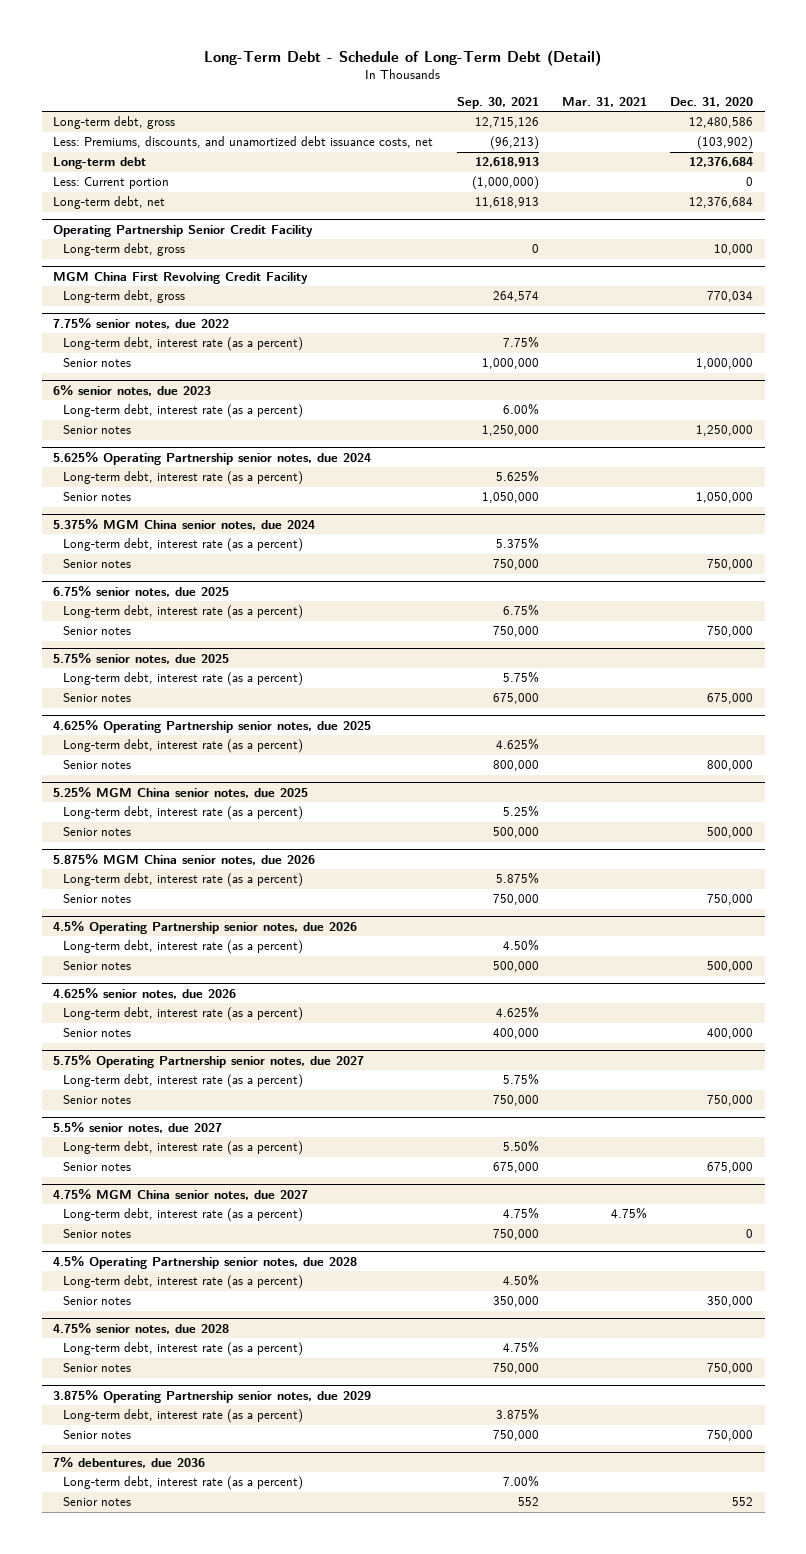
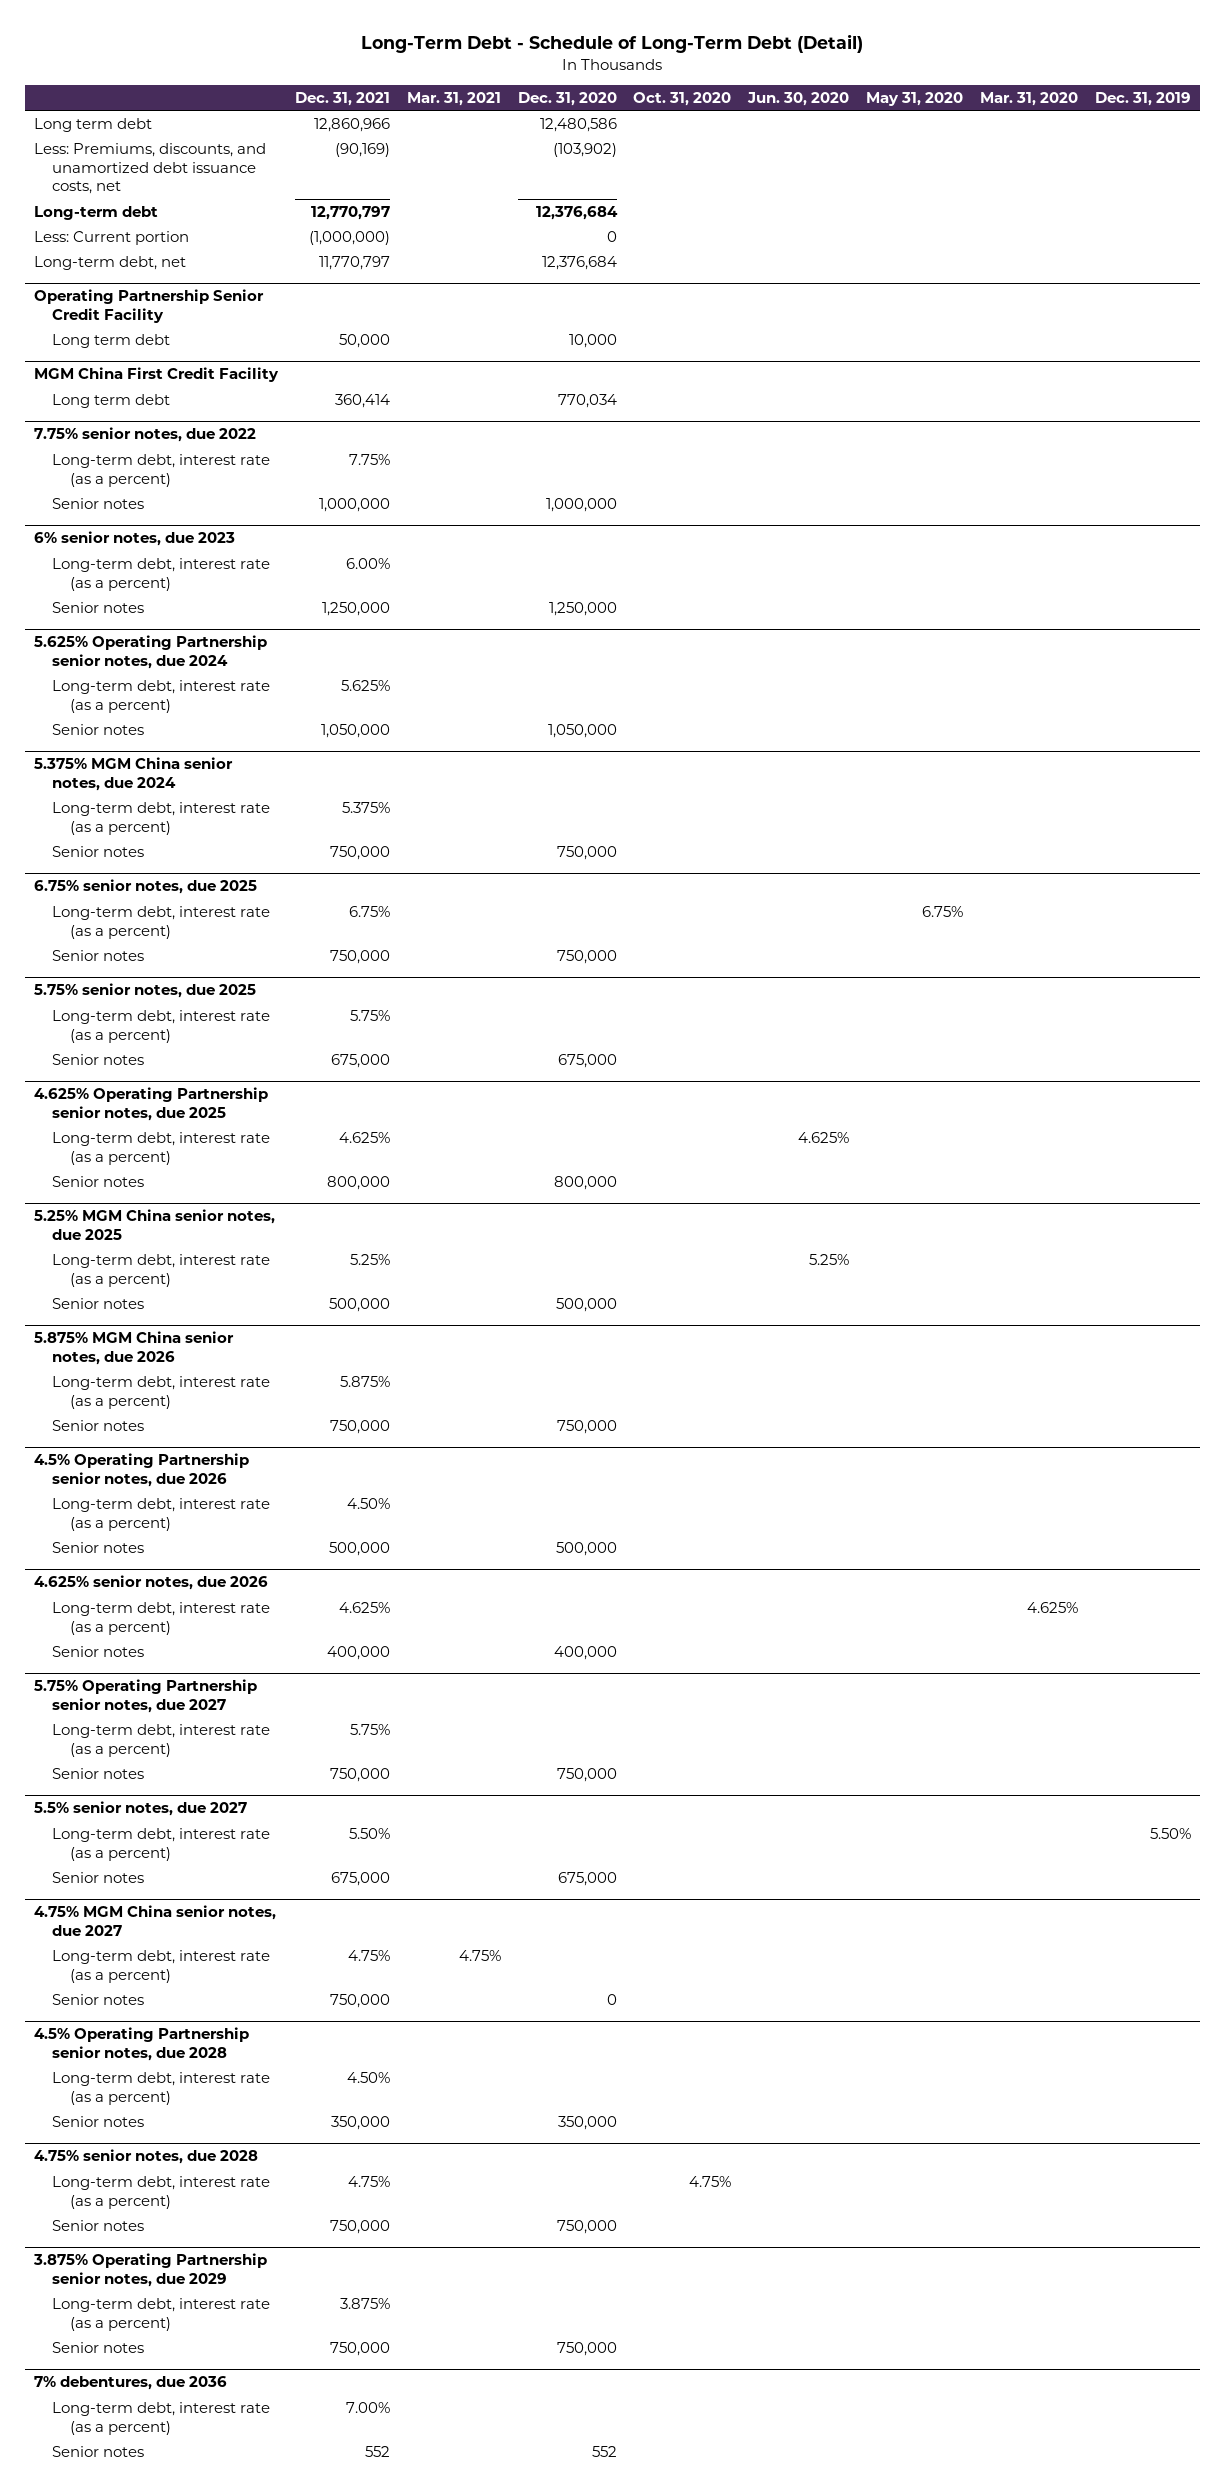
[456,97,539,110] Sep. 30, 2021 -> none
none -> [294,91,390,106] Dec. 31, 2021
none -> [633,91,732,106] Oct. 31, 2020
none -> [747,91,850,106] Jun. 30, 2020
none -> [866,91,964,106] May 31, 2020
none -> [980,91,1079,106] Mar. 31, 2020
none -> [1095,91,1192,106] Dec. 31, 2019
[53,116,176,130] Long-term debt, gross -> [33,118,152,133] Long term debt
[53,271,309,284] MGM China First Revolving Credit Facility -> none
[63,290,186,304] Long-term debt, gross -> none
[63,243,186,257] Long-term debt, gross -> [52,334,171,349] Long term debt
none -> [33,367,279,383] MGM China First Credit Facility
none -> [52,394,171,409] Long term debt

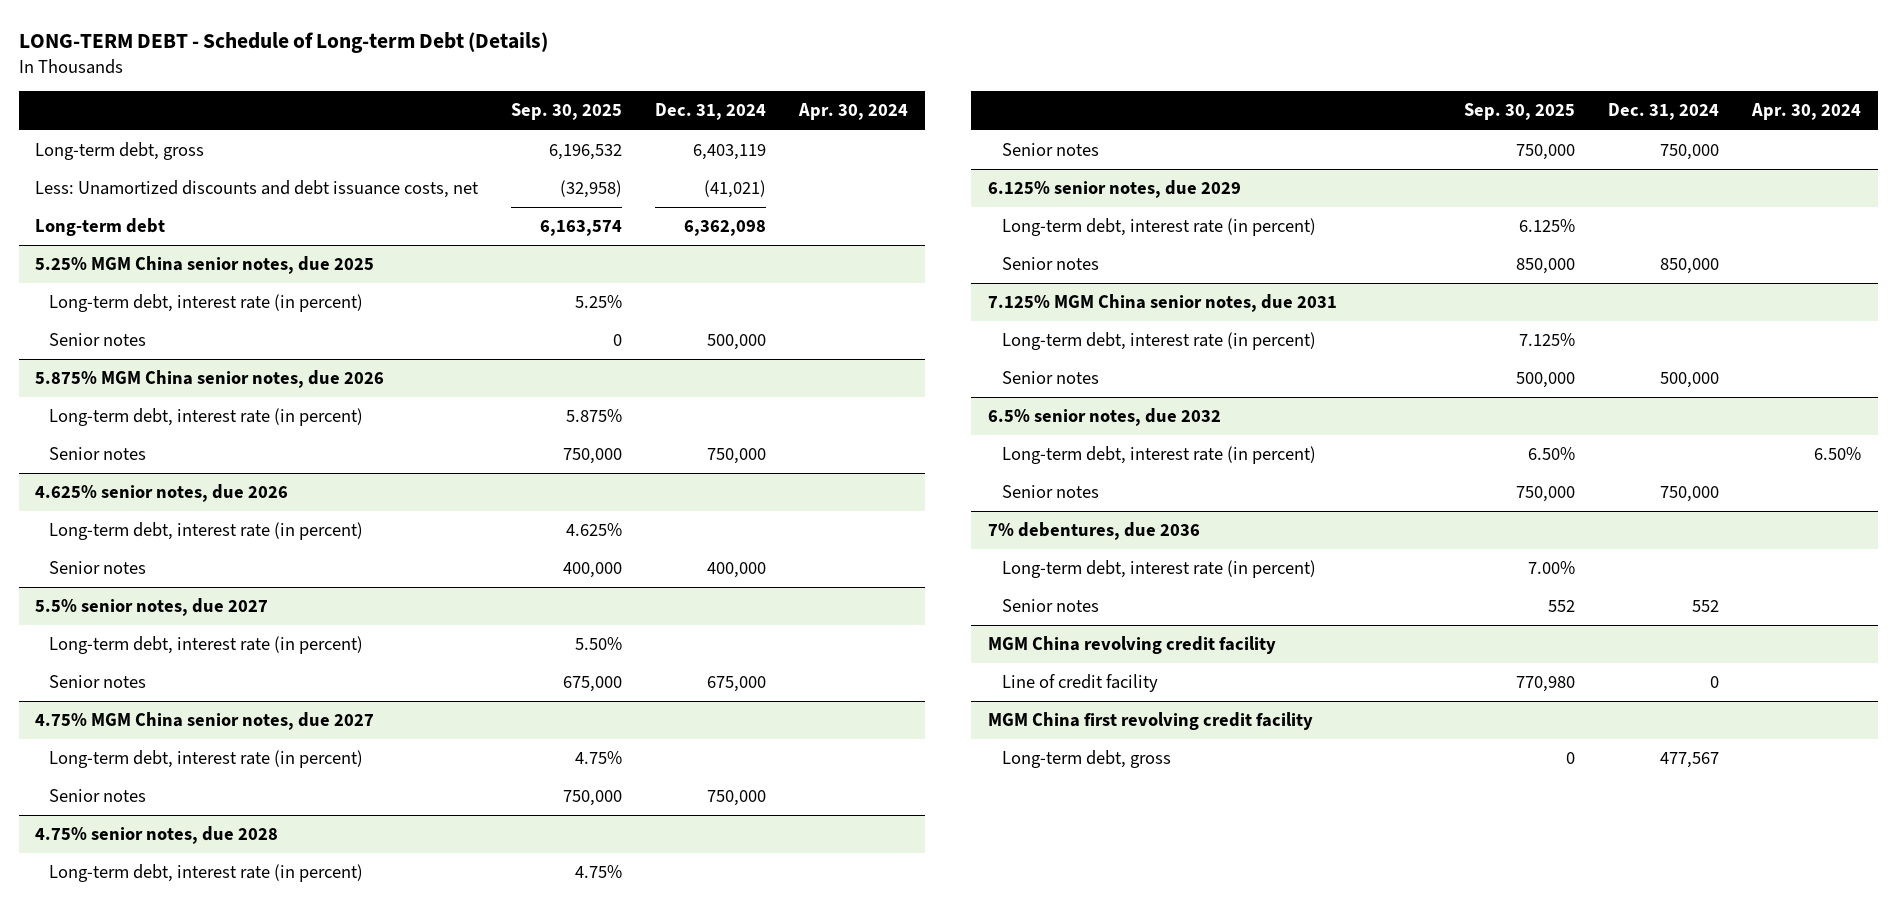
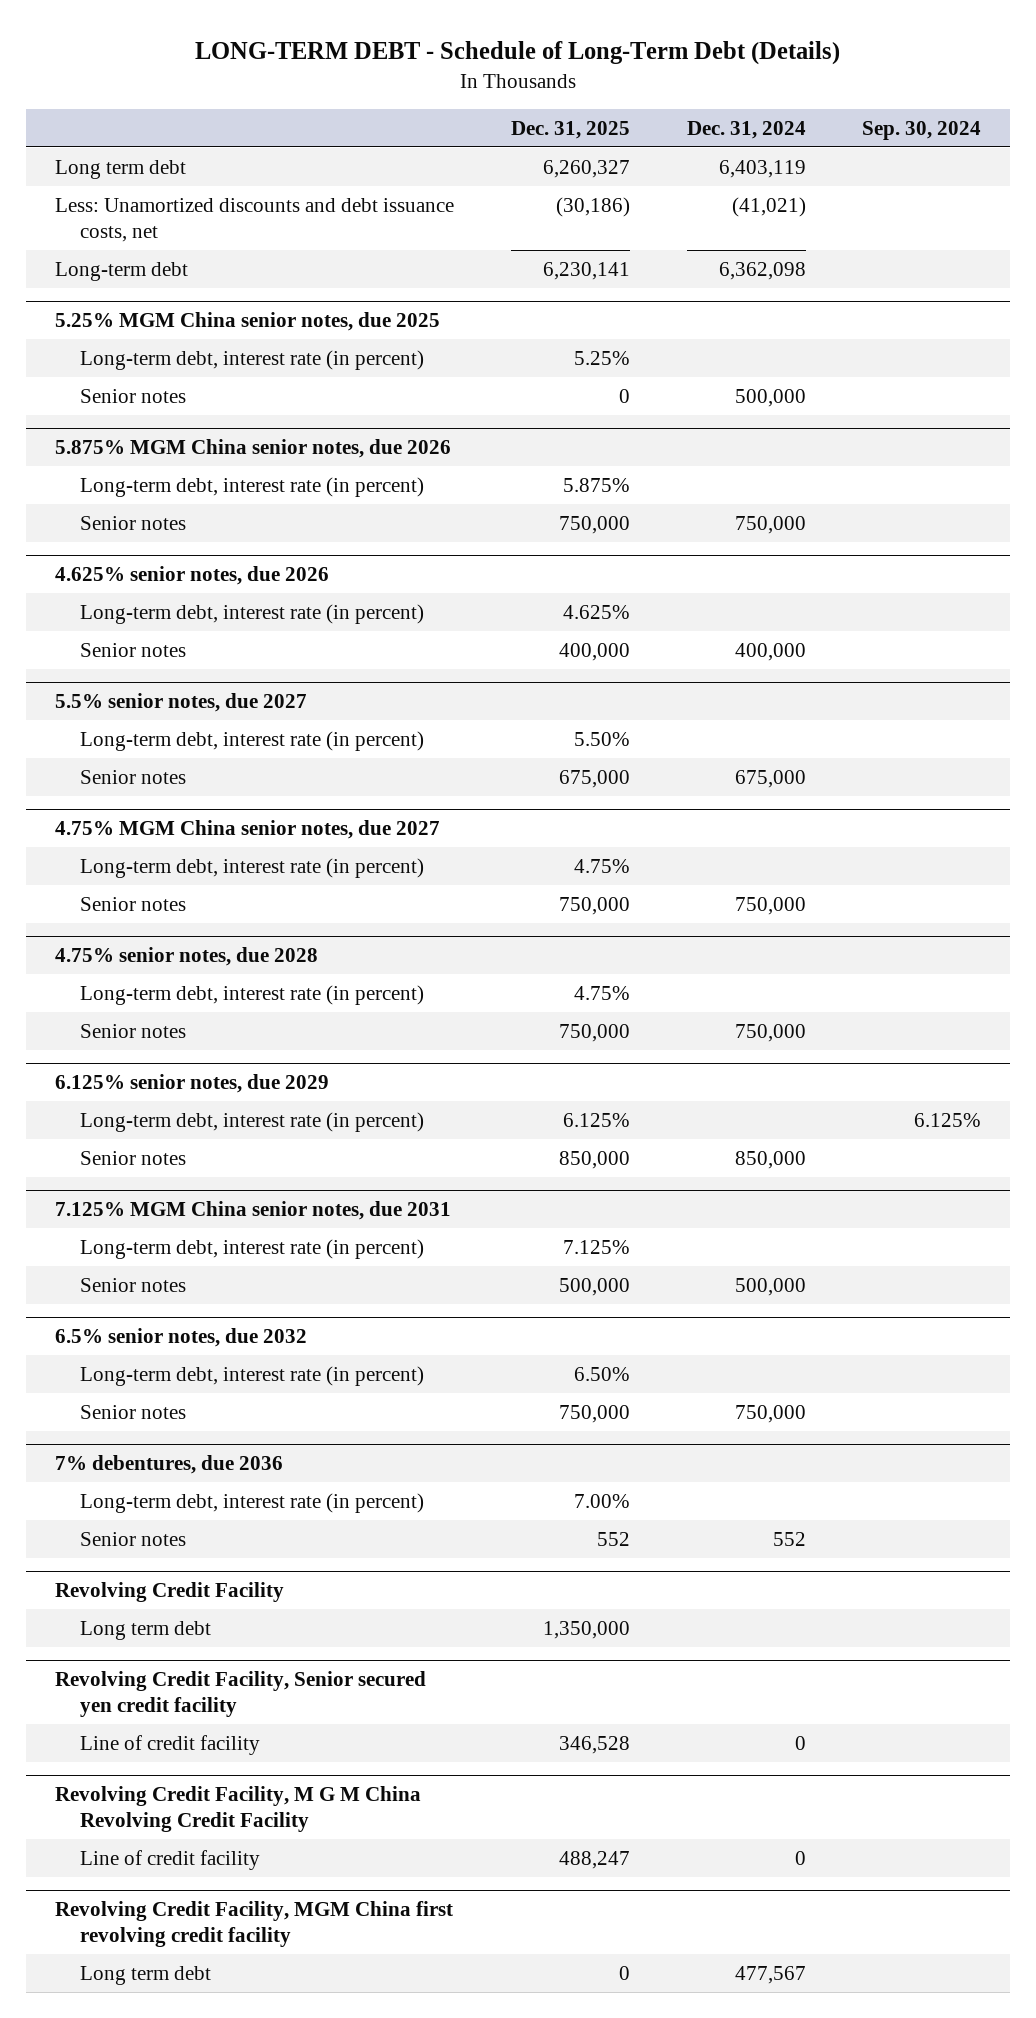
[18,31,548,53] LONG-TERM DEBT - Schedule of Long-term Debt (Details) -> [195,41,841,66] LONG-TERM DEBT - Schedule of Long-Term Debt (Details)
[511,103,623,121] Sep. 30, 2025 -> none
[798,103,909,121] Apr. 30, 2024 -> none
none -> [510,120,630,139] Dec. 31, 2025
none -> [862,120,982,140] Sep. 30, 2024
[35,142,205,161] Long-term debt, gross -> [54,159,186,179] Long term debt
none -> [54,1581,284,1602] Revolving Credit Facility
none -> [79,1620,211,1640] Long term debt
none -> [54,1670,426,1718] Revolving Credit Facility, Senior secured yen credit facility
none -> [79,1734,260,1755] Line of credit facility
[987,636,1276,655] MGM China revolving credit facility -> [54,1785,421,1833] Revolving Credit Facility, M G M China Revolving Credit Facility
[987,712,1313,731] MGM China first revolving credit facility -> [54,1900,453,1948] Revolving Credit Facility, MGM China first revolving credit facility
[1001,750,1171,769] Long-term debt, gross -> [79,1965,211,1985] Long term debt

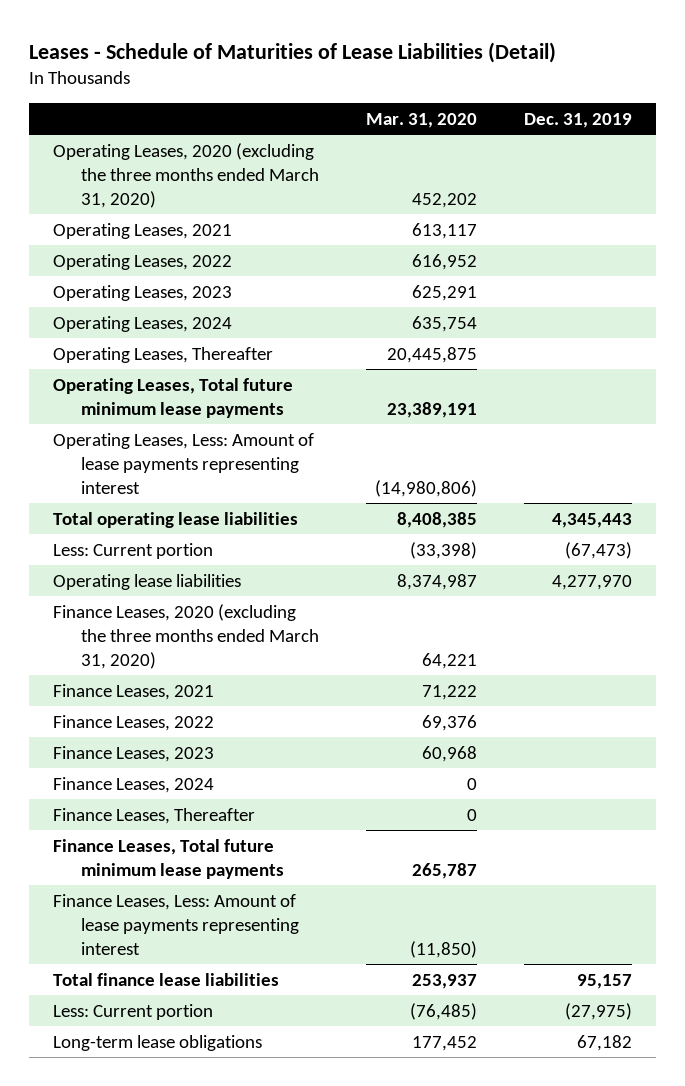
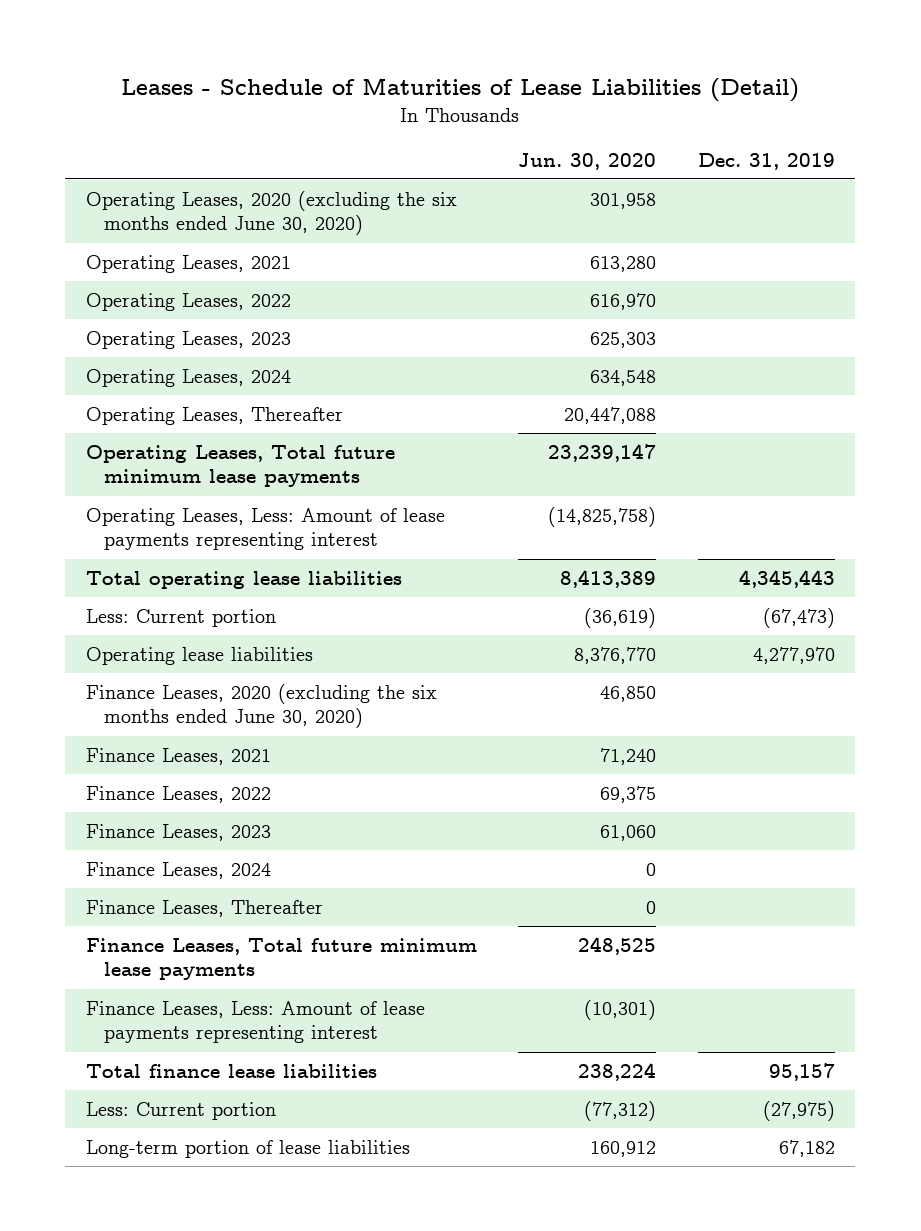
[366,112,478,128] Mar. 31, 2020 -> none
none -> [518,152,657,170] Jun. 30, 2020
[52,142,320,208] Operating Leases, 2020 (excluding the three months ended March 31, 2020) -> [85,190,457,236] Operating Leases, 2020 (excluding the six months ended June 30, 2020)
[52,603,320,669] Finance Leases, 2020 (excluding the three months ended March 31, 2020) -> [85,683,437,729] Finance Leases, 2020 (excluding the six months ended June 30, 2020)
[52,1034,262,1051] Long-term lease obligations -> [85,1139,410,1158] Long-term portion of lease liabilities

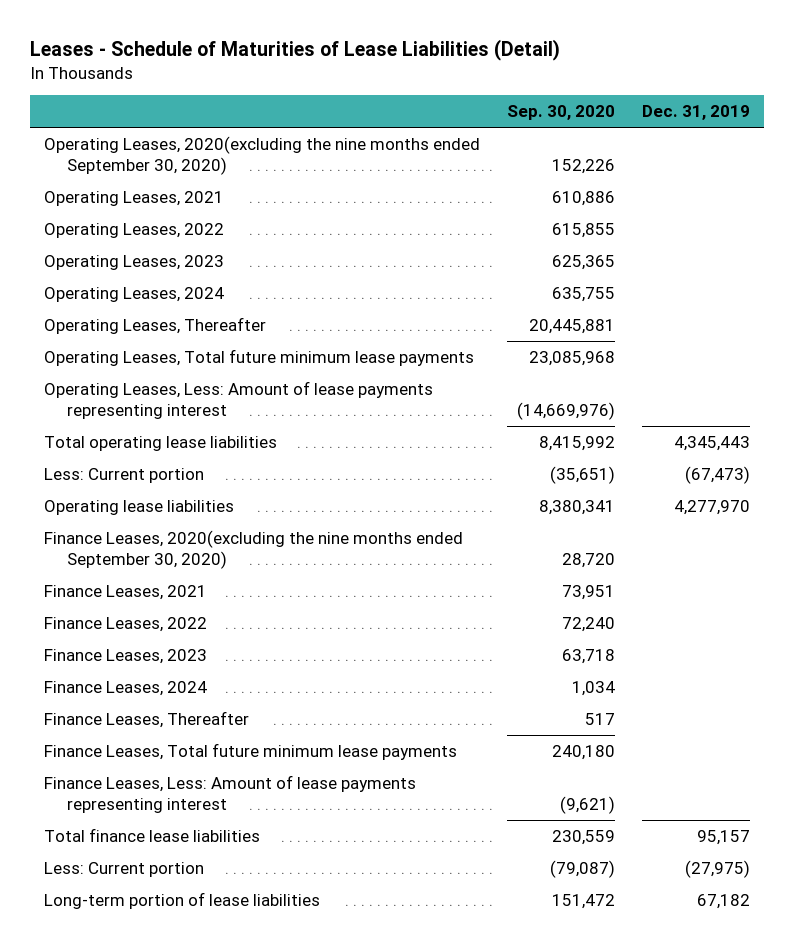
[518,152,657,170] Jun. 30, 2020 -> none
none -> [506,105,615,121] Sep. 30, 2020
[85,190,457,236] Operating Leases, 2020 (excluding the six months ended June 30, 2020) -> [43,135,480,175] Operating Leases, 2020(excluding the nine months ended September 30, 2020)
[85,683,437,729] Finance Leases, 2020 (excluding the six months ended June 30, 2020) -> [43,529,463,569] Finance Leases, 2020(excluding the nine months ended September 30, 2020)

